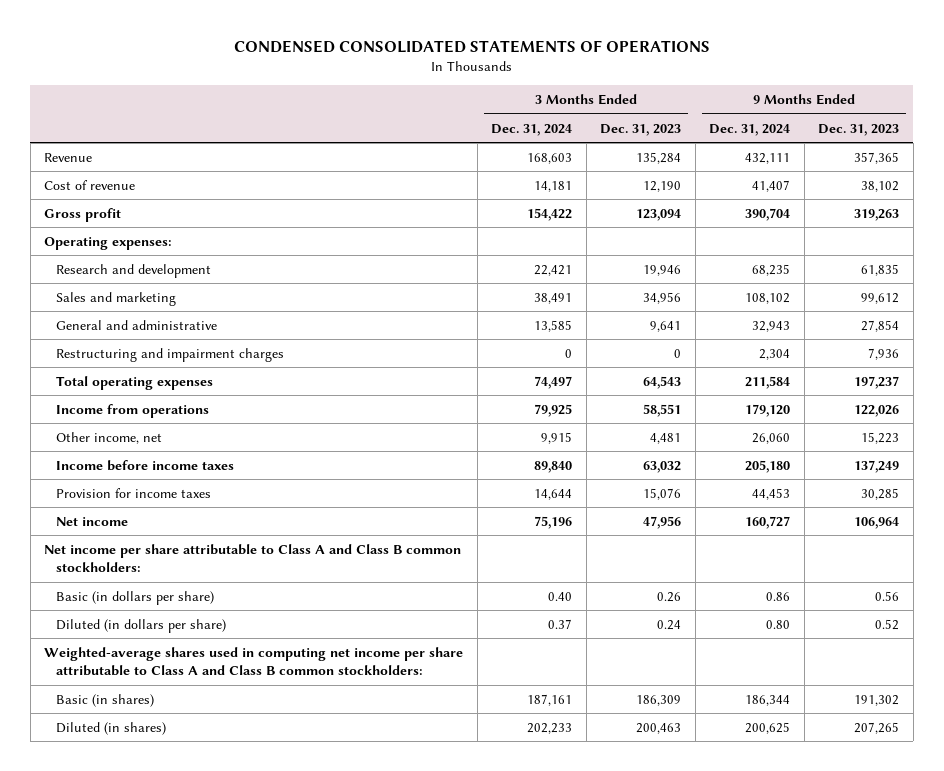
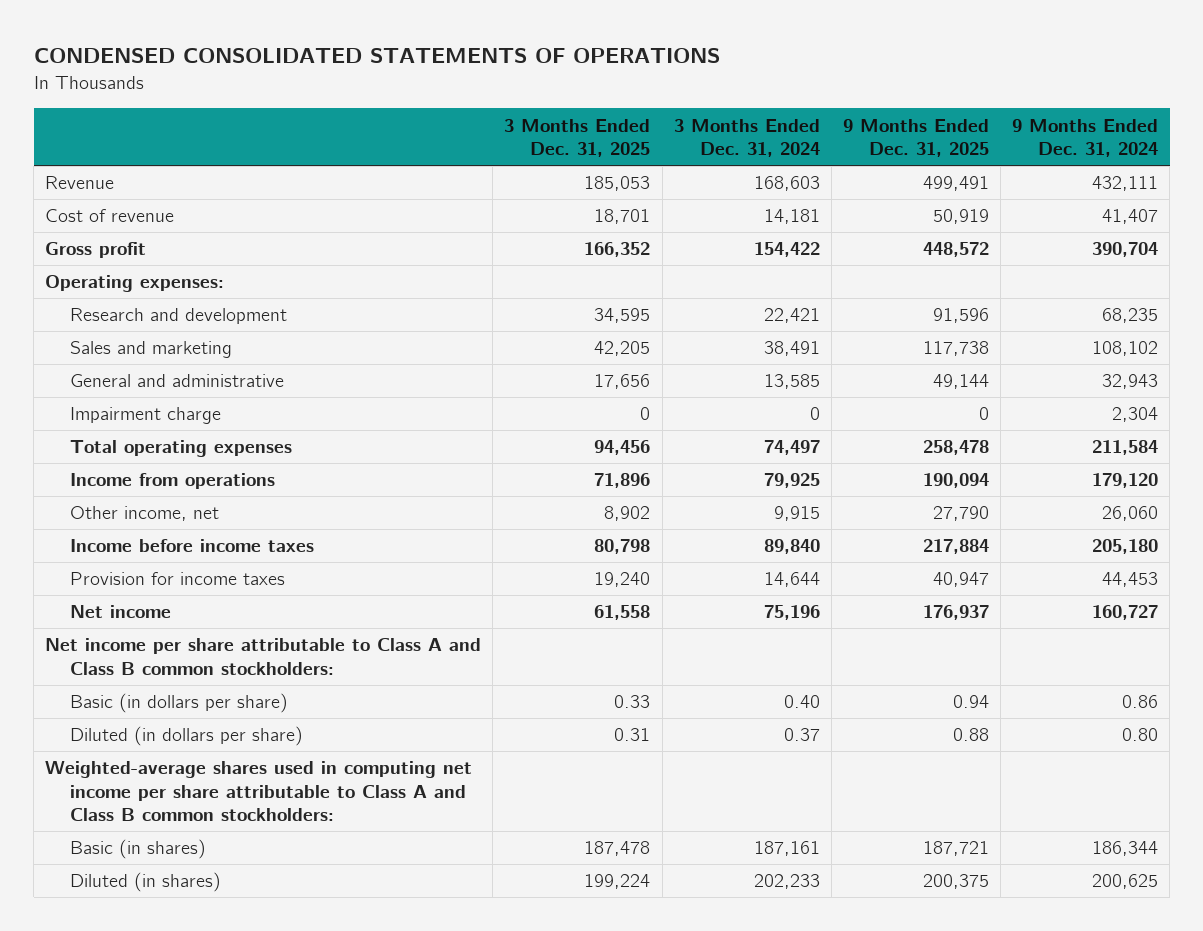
[600,123,682,136] Dec. 31, 2023 -> none
[818,123,900,136] Dec. 31, 2023 -> none
none -> [504,118,651,158] 3 Months Ended Dec. 31, 2025
none -> [842,118,989,158] 9 Months Ended Dec. 31, 2025
[55,347,284,362] Restructuring and impairment charges -> [70,407,222,425] Impairment charge

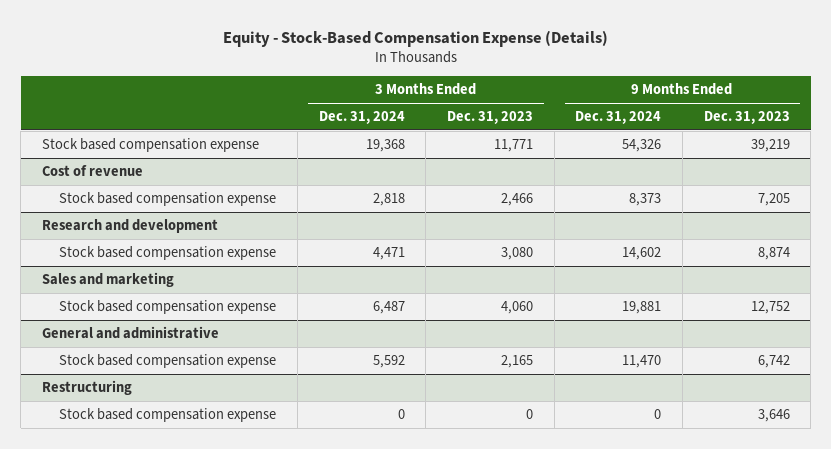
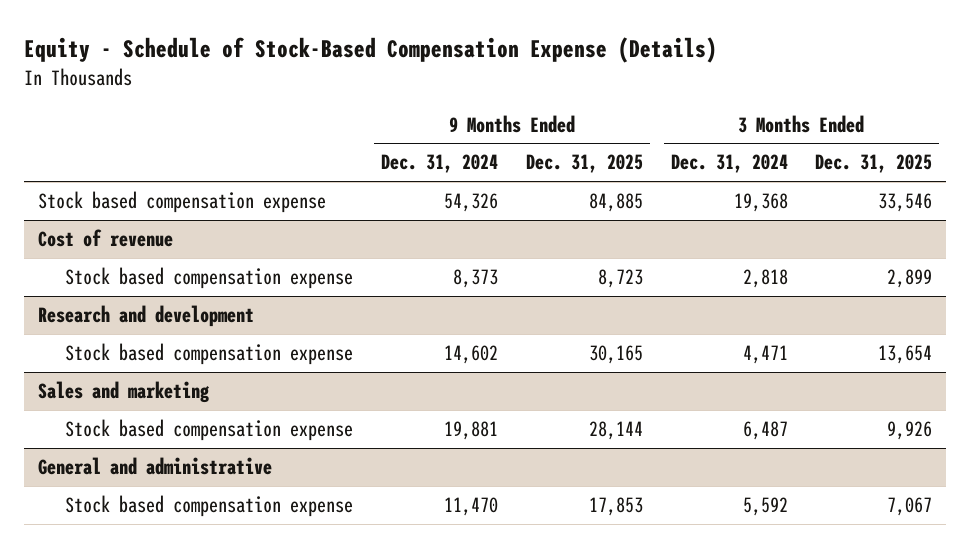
[222,29,608,47] Equity - Stock-Based Compensation Expense (Details) -> [24,36,718,63] Equity - Schedule of Stock-Based Compensation Expense (Details)
[446,111,533,125] Dec. 31, 2023 -> none
[703,111,790,125] Dec. 31, 2023 -> none
none -> [525,154,643,174] Dec. 31, 2025
none -> [815,154,933,174] Dec. 31, 2025
[41,380,132,396] Restructuring -> none
[59,408,277,423] Stock based compensation expense -> none

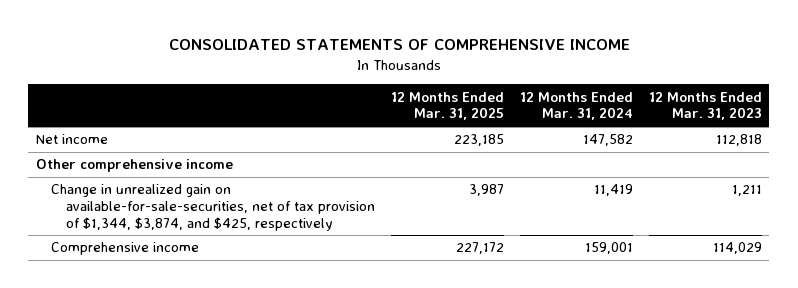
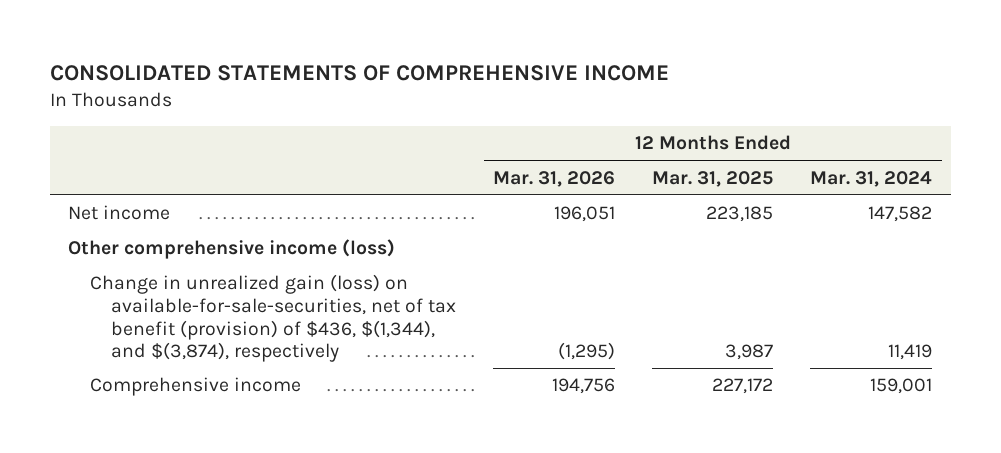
[648,91,762,121] 12 Months Ended Mar. 31, 2023 -> none
none -> [492,170,615,187] Mar. 31, 2026
[35,159,233,173] Other comprehensive income -> [68,239,396,260] Other comprehensive income (loss)
[51,184,376,231] Change in unrealized gain on available-for-sale-securities, net of tax provision of $1,344, $3,874, and $425, respectively -> [89,274,456,363] Change in unrealized gain (loss) on available-for-sale-securities, net of tax benefit (provision) of $436, $(1,344), and $(3,874), respectively

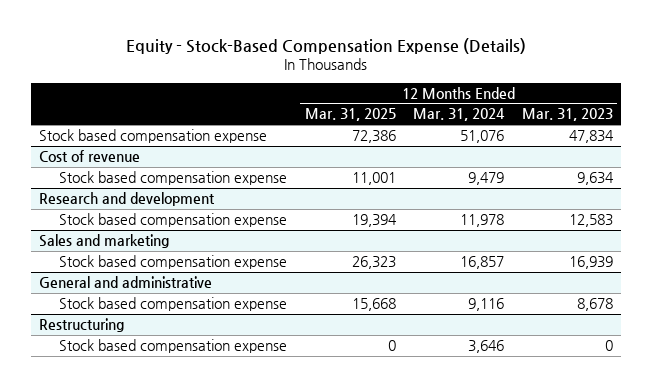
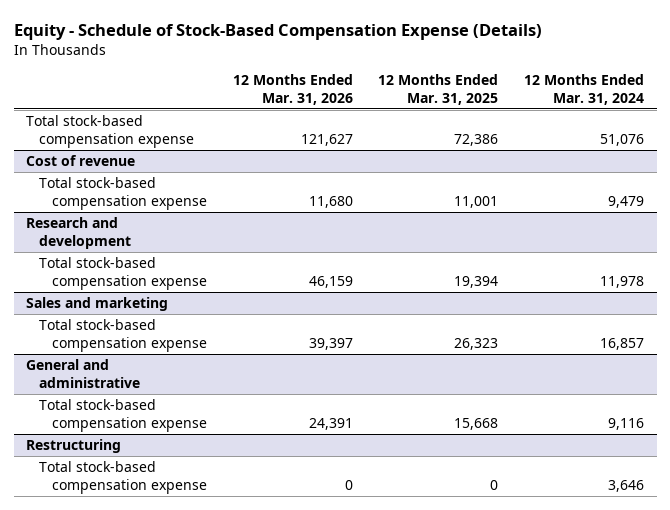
[125,38,526,55] Equity - Stock-Based Compensation Expense (Details) -> [13,23,542,40] Equity - Schedule of Stock-Based Compensation Expense (Details)
[521,108,613,122] Mar. 31, 2023 -> none
none -> [232,74,353,106] 12 Months Ended Mar. 31, 2026
[39,128,268,143] Stock based compensation expense -> [26,115,195,148] Total stock-based compensation expense
[59,170,288,185] Stock based compensation expense -> [39,177,208,210] Total stock-based compensation expense
[59,212,288,227] Stock based compensation expense -> [39,257,208,290] Total stock-based compensation expense
[59,254,288,269] Stock based compensation expense -> [39,319,208,352] Total stock-based compensation expense
[59,296,288,311] Stock based compensation expense -> [39,399,208,432] Total stock-based compensation expense
[59,338,288,353] Stock based compensation expense -> [39,461,208,494] Total stock-based compensation expense

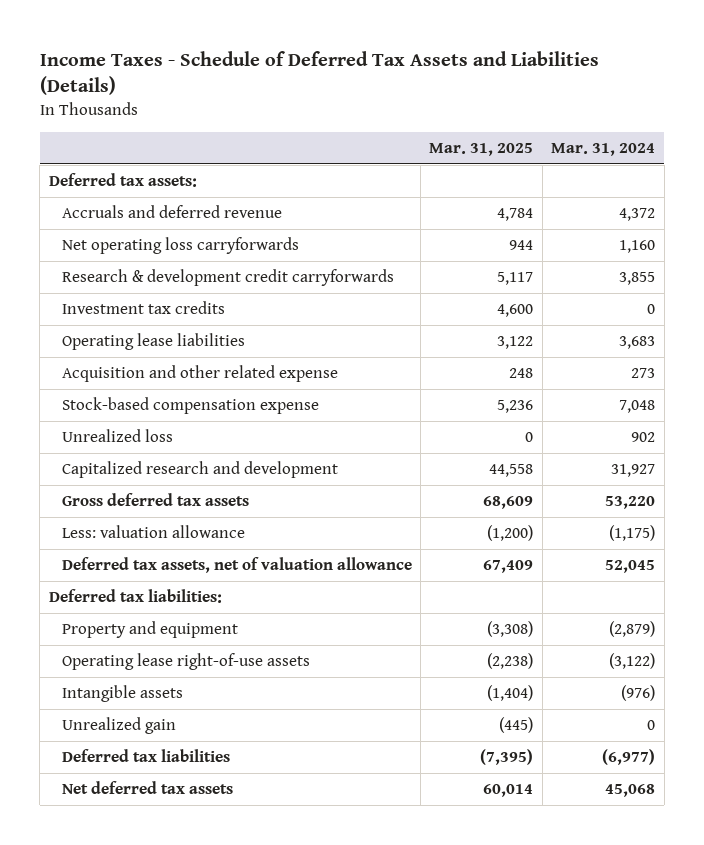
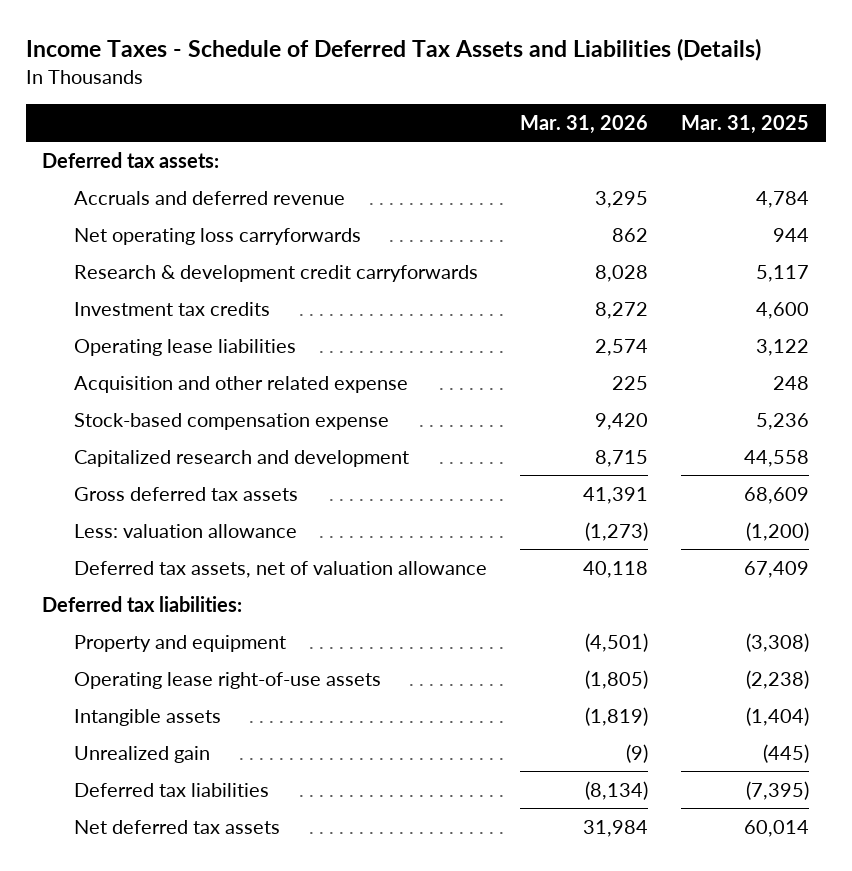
[551,142,656,156] Mar. 31, 2024 -> none
none -> [520,114,649,134] Mar. 31, 2026
[61,429,173,443] Unrealized loss -> none

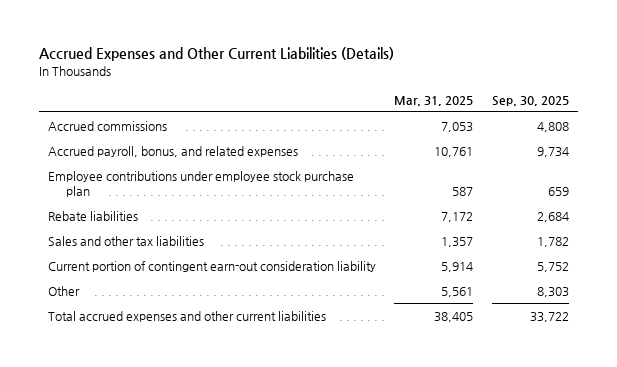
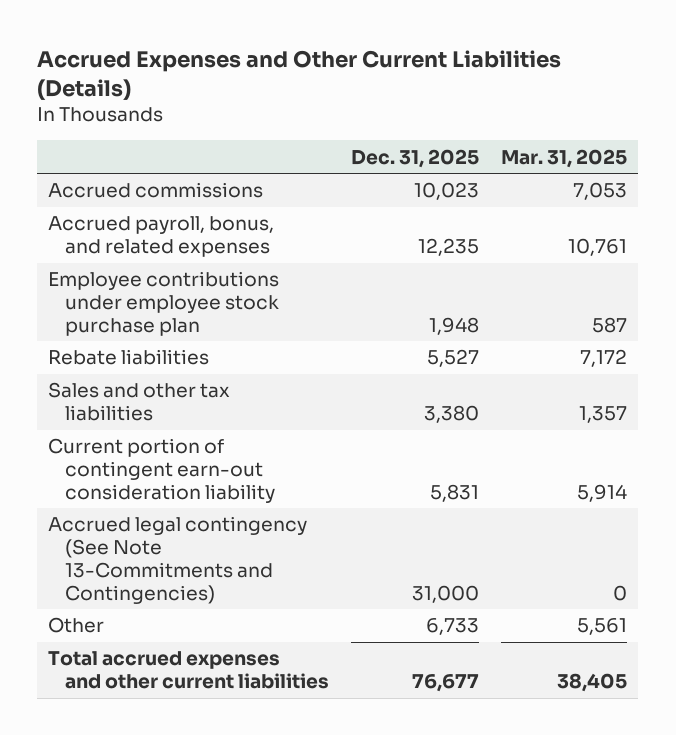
[491,95,569,106] Sep. 30, 2025 -> none
none -> [351,148,480,168] Dec. 31, 2025
none -> [48,516,308,604] Accrued legal contingency (See Note 13-Commitments and Contingencies)

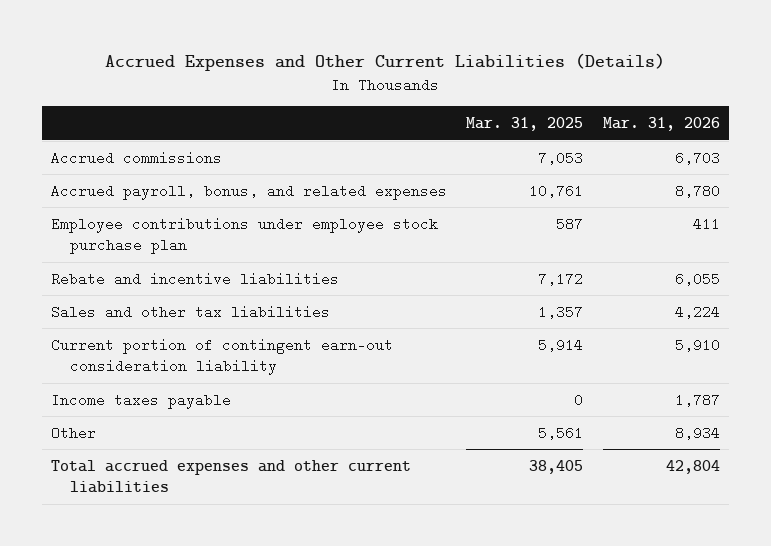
[351,148,480,168] Dec. 31, 2025 -> none
none -> [602,116,720,131] Mar. 31, 2026
[48,349,210,366] Rebate liabilities -> [51,271,340,286] Rebate and incentive liabilities
[48,516,308,604] Accrued legal contingency (See Note 13-Commitments and Contingencies) -> none
none -> [51,392,232,409] Income taxes payable

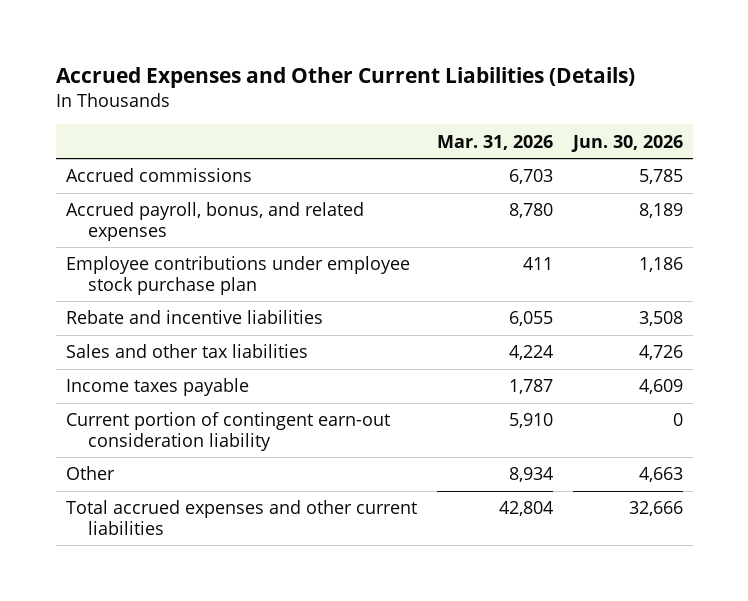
[466,116,584,131] Mar. 31, 2025 -> none
none -> [570,134,683,152] Jun. 30, 2026
[51,337,394,376] Current portion of contingent earn-out consideration liability -> [65,412,390,451] Current portion of contingent earn-out consideration liability

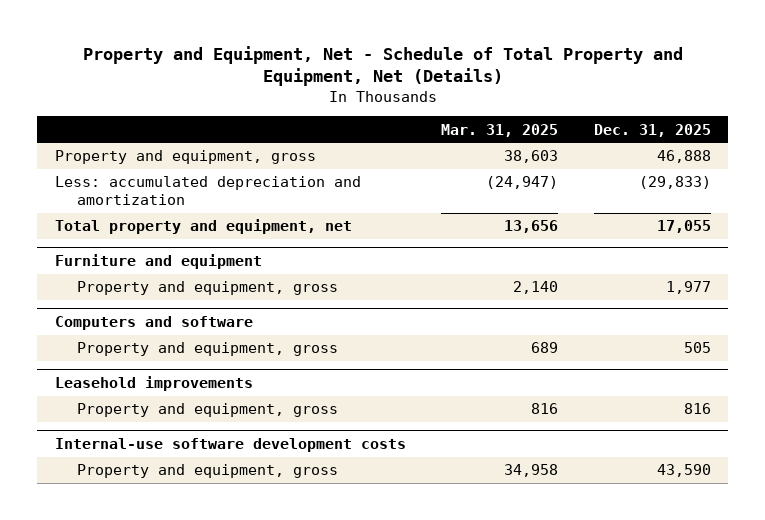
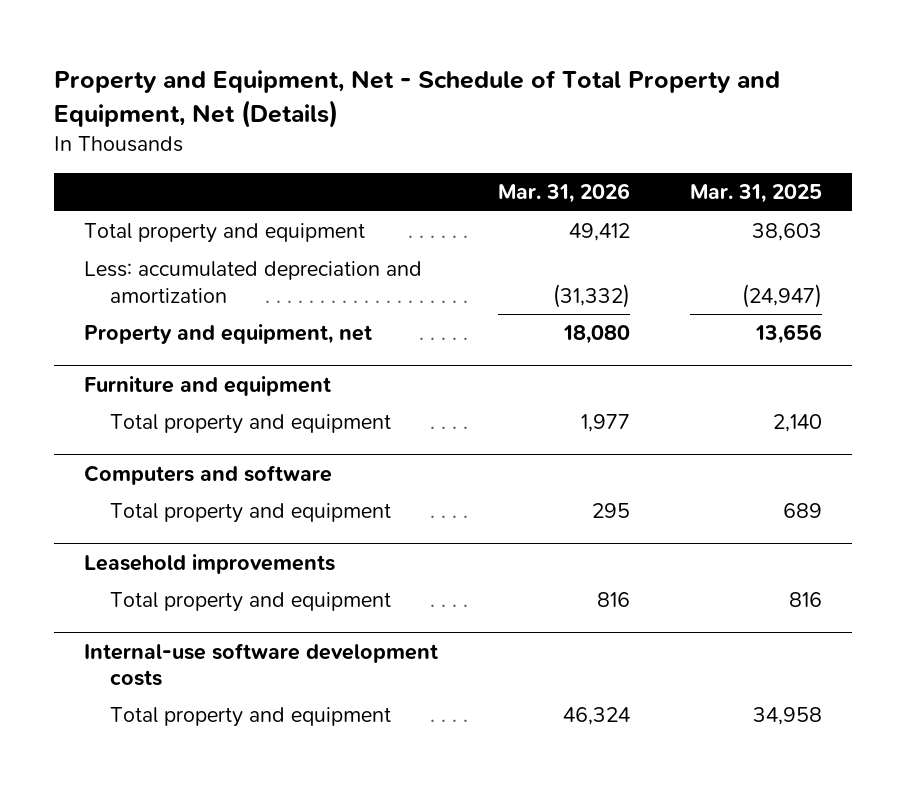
[593,123,711,137] Dec. 31, 2025 -> none
none -> [498,182,631,203] Mar. 31, 2026
[54,150,316,165] Property and equipment, gross -> [84,223,366,244] Total property and equipment
[54,219,352,235] Total property and equipment, net -> [84,324,373,345] Property and equipment, net
[77,281,339,296] Property and equipment, gross -> [110,414,392,435] Total property and equipment
[77,342,339,357] Property and equipment, gross -> [110,503,392,524] Total property and equipment
[77,403,339,418] Property and equipment, gross -> [110,592,392,613] Total property and equipment
[77,464,339,479] Property and equipment, gross -> [110,707,392,728] Total property and equipment

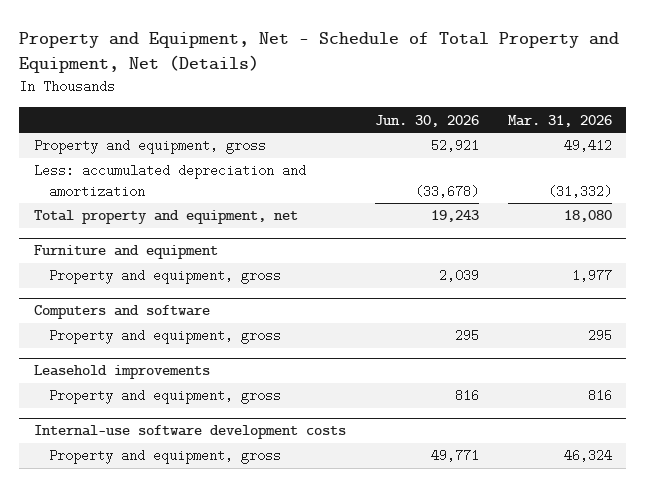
[689,183,822,203] Mar. 31, 2025 -> none
none -> [374,114,479,127] Jun. 30, 2026
[84,223,366,244] Total property and equipment -> [33,139,266,155] Property and equipment, gross
[84,324,373,345] Property and equipment, net -> [33,210,298,225] Total property and equipment, net
[110,414,392,435] Total property and equipment -> [49,269,282,285] Property and equipment, gross
[110,503,392,524] Total property and equipment -> [49,329,282,345] Property and equipment, gross
[110,592,392,613] Total property and equipment -> [49,389,282,405] Property and equipment, gross
[110,707,392,728] Total property and equipment -> [49,449,282,465] Property and equipment, gross

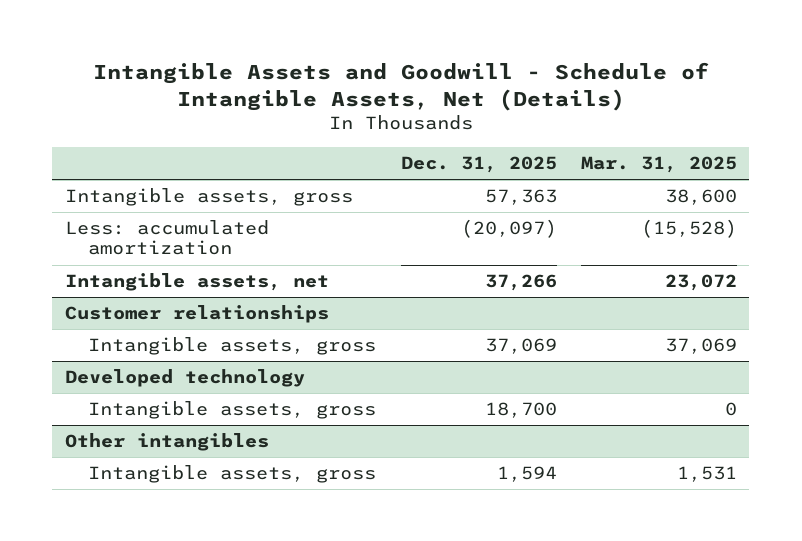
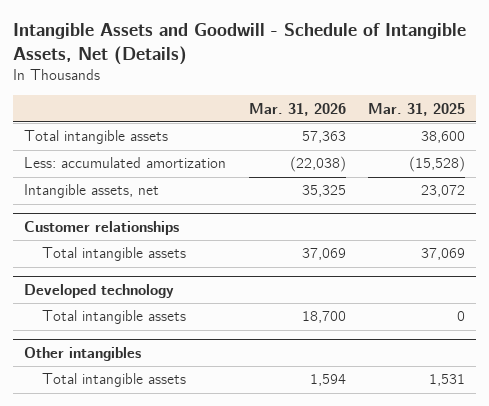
[400,155,557,173] Dec. 31, 2025 -> none
none -> [248,102,346,116] Mar. 31, 2026
[64,188,353,207] Intangible assets, gross -> [24,130,169,145] Total intangible assets
[88,337,377,356] Intangible assets, gross -> [42,247,187,262] Total intangible assets
[88,401,377,420] Intangible assets, gross -> [42,310,187,325] Total intangible assets
[88,465,377,484] Intangible assets, gross -> [42,373,187,388] Total intangible assets

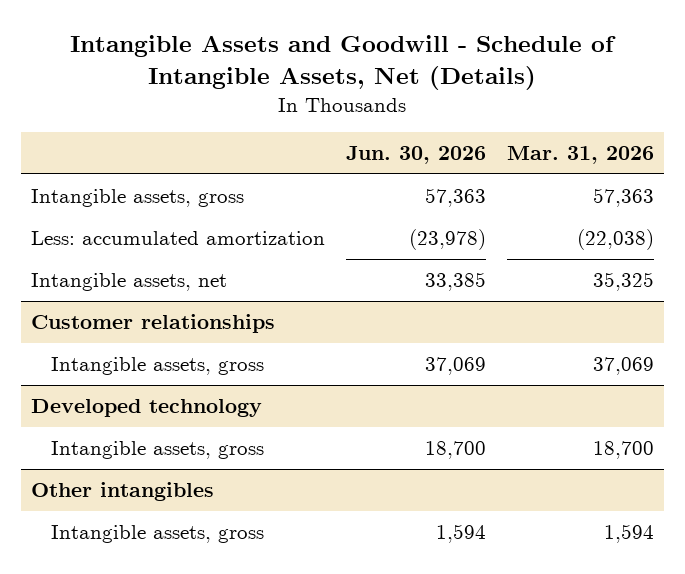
[368,102,466,116] Mar. 31, 2025 -> none
none -> [345,145,486,164] Jun. 30, 2026
[24,130,169,145] Total intangible assets -> [31,188,245,207] Intangible assets, gross
[42,247,187,262] Total intangible assets -> [51,356,265,375] Intangible assets, gross
[42,310,187,325] Total intangible assets -> [51,440,265,459] Intangible assets, gross
[42,373,187,388] Total intangible assets -> [51,524,265,543] Intangible assets, gross

